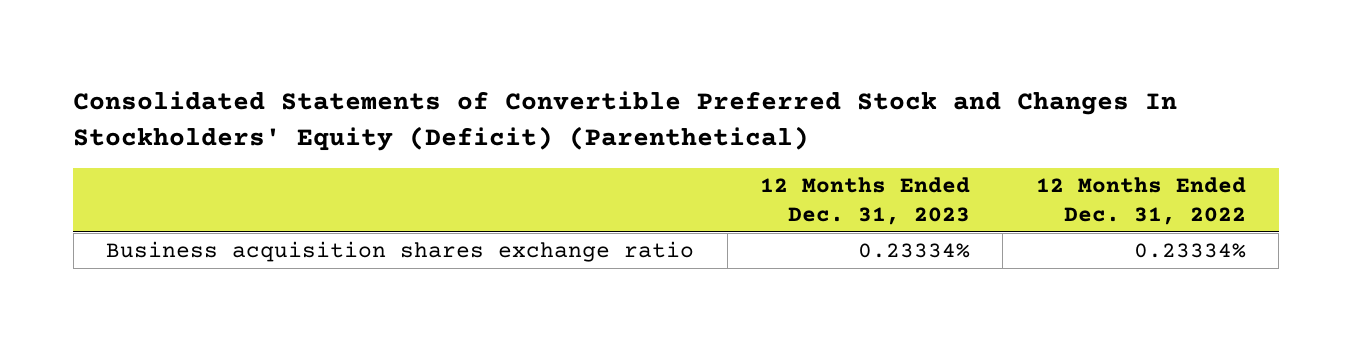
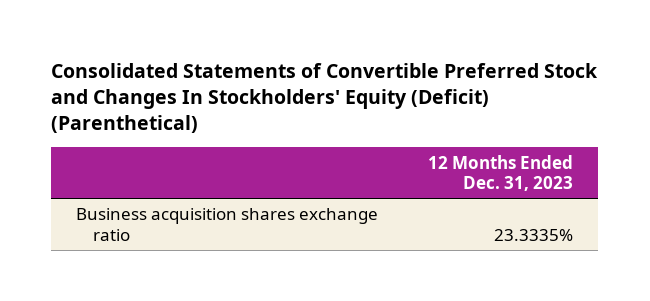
[1035,176,1246,225] 12 Months Ended Dec. 31, 2022 -> none
[858,243,971,259] 0.23334% -> [494,228,574,241] 23.3335%

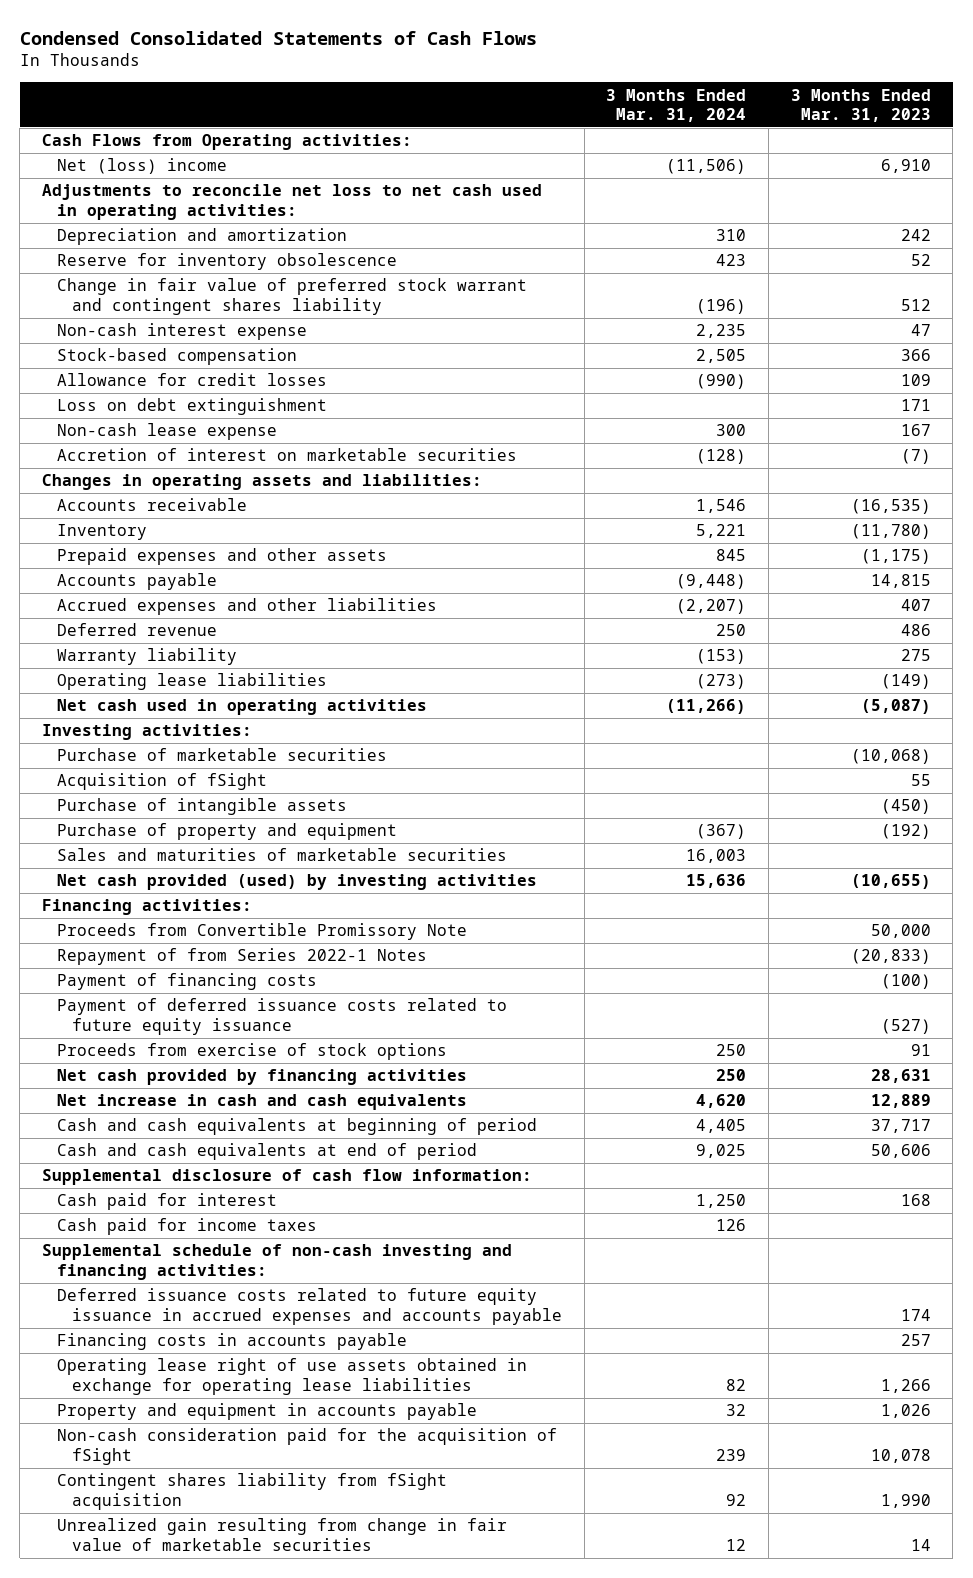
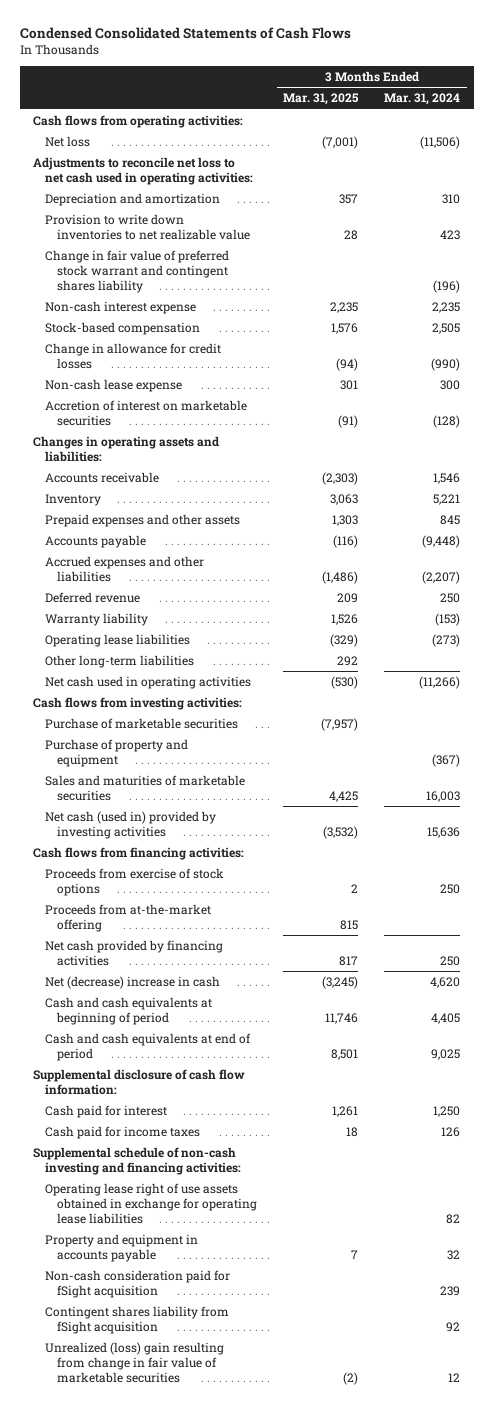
[790,88,931,123] 3 Months Ended Mar. 31, 2023 -> none
none -> [283,93,360,106] Mar. 31, 2025
[42,134,413,151] Cash Flows from Operating activities: -> [32,114,243,128] Cash flows from operating activities:
[57,158,228,175] Net (loss) income -> [44,135,90,147] Net loss
[57,253,398,271] Reserve for inventory obsolescence -> [44,213,250,240] Provision to write down inventories to net realizable value
[57,398,328,416] Loss on debt extinguishment -> none
[57,373,328,387] Allowance for credit losses -> [44,342,221,369] Change in allowance for credit losses
none -> [44,654,194,668] Other long-term liabilities
[42,724,253,741] Investing activities: -> [32,696,242,710] Cash flows from investing activities:
[57,773,268,791] Acquisition of fSight -> none
[57,798,348,816] Purchase of intangible assets -> none
[57,923,468,941] Proceeds from Convertible Promissory Note -> none
[57,948,428,966] Repayment of from Series 2022-1 Notes -> none
[57,973,318,991] Payment of financing costs -> none
[57,998,508,1035] Payment of deferred issuance costs related to future equity issuance -> none
[57,874,538,891] Net cash provided (used) by investing activities -> [44,810,216,839] Net cash (used in) provided by investing activities
[42,899,253,916] Financing activities: -> [32,846,244,860] Cash flows from financing activities:
none -> [44,903,211,932] Proceeds from at-the-market offering
[57,1094,468,1111] Net increase in cash and cash equivalents -> [44,975,220,989] Net (decrease) increase in cash
[57,1288,562,1325] Deferred issuance costs related to future equity issuance in accrued expenses and accounts payable -> none
[57,1333,408,1351] Financing costs in accounts payable -> none
[57,1428,558,1465] Non-cash consideration paid for the acquisition of fSight -> [44,1269,230,1298] Non-cash consideration paid for fSight acquisition
[57,1518,508,1551] Unrealized gain resulting from change in fair value of marketable securities -> [44,1341,224,1383] Unrealized (loss) gain resulting from change in fair value of marketable securities

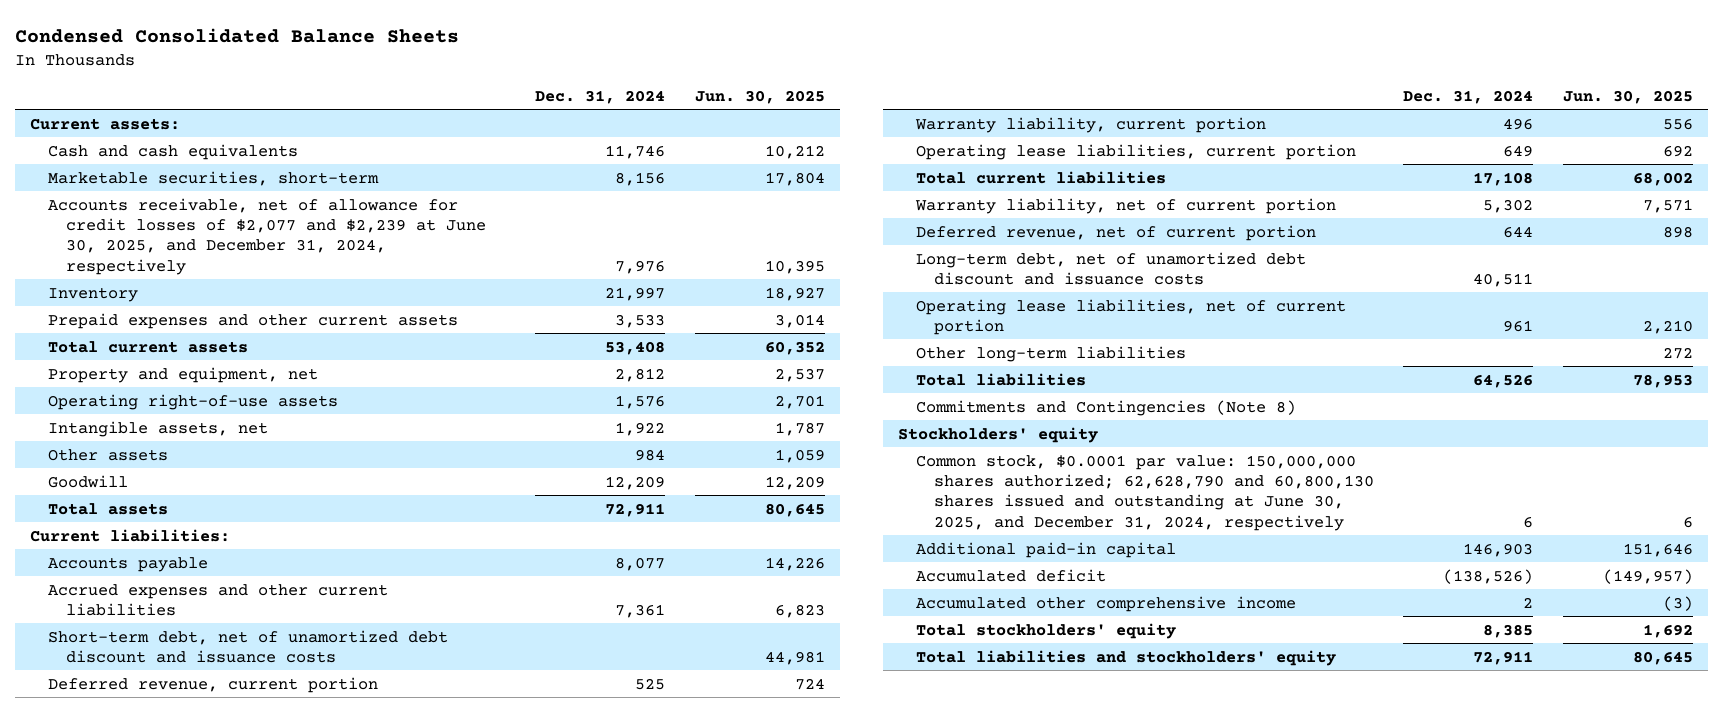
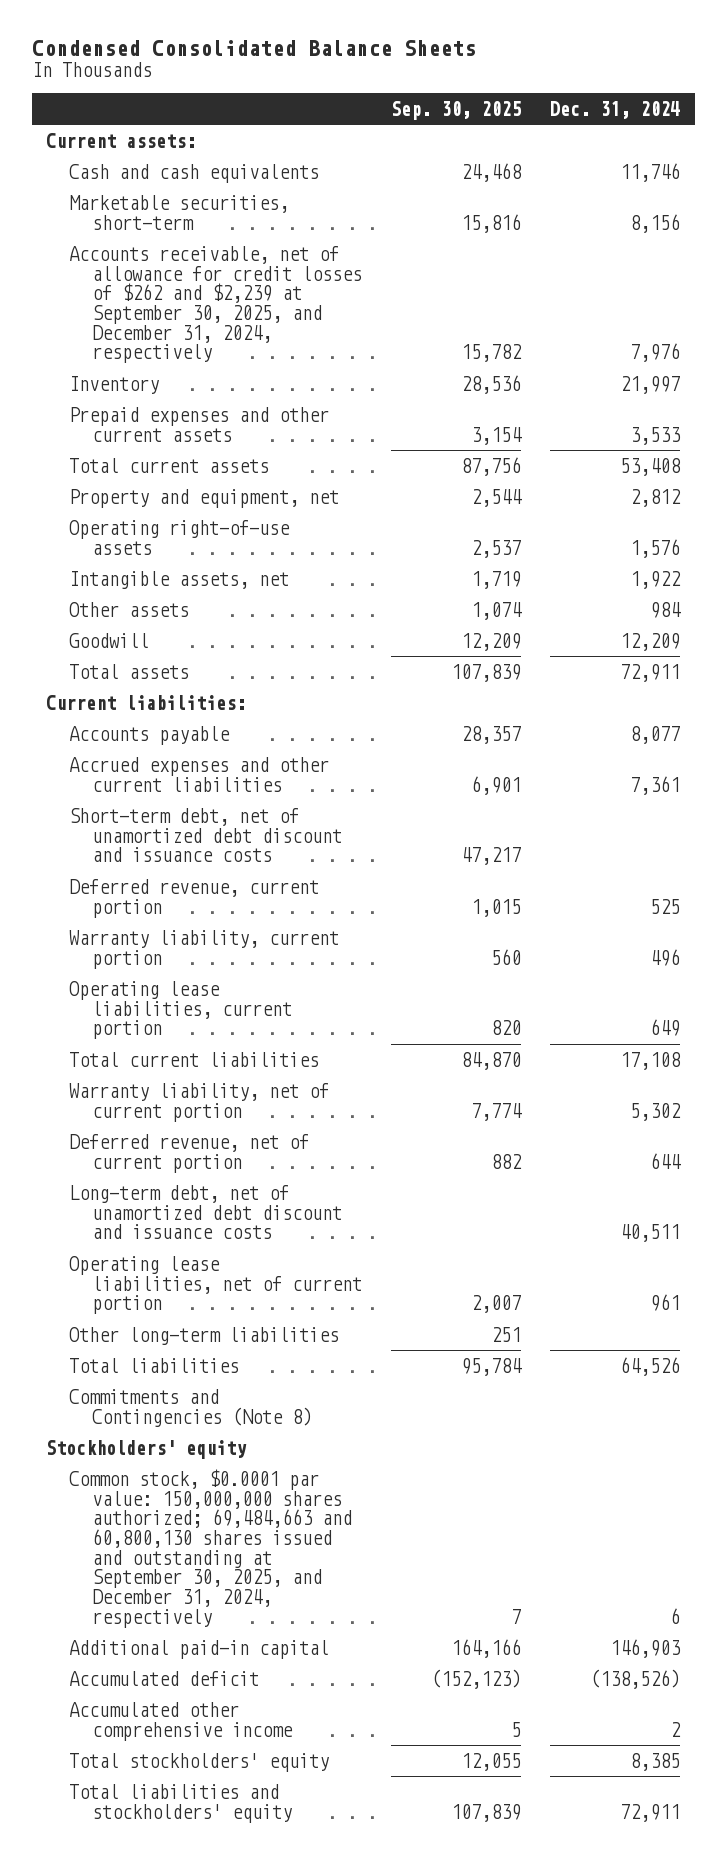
[695,89,826,104] Jun. 30, 2025 -> none
none -> [391,100,522,120] Sep. 30, 2025
[47,197,486,275] Accounts receivable, net of allowance for credit losses of $2,077 and $2,239 at June 30, 2025, and December 31, 2024, respectively -> [69,245,362,364] Accounts receivable, net of allowance for credit losses of $262 and $2,239 at September 30, 2025, and December 31, 2024, respectively
[915,454,1374,531] Common stock, $0.0001 par value: 150,000,000 shares authorized; 62,628,790 and 60,800,130 shares issued and outstanding at June 30, 2025, and December 31, 2024, respectively -> [69,1468,352,1628] Common stock, $0.0001 par value: 150,000,000 shares authorized; 69,484,663 and 60,800,130 shares issued and outstanding at September 30, 2025, and December 31, 2024, respectively

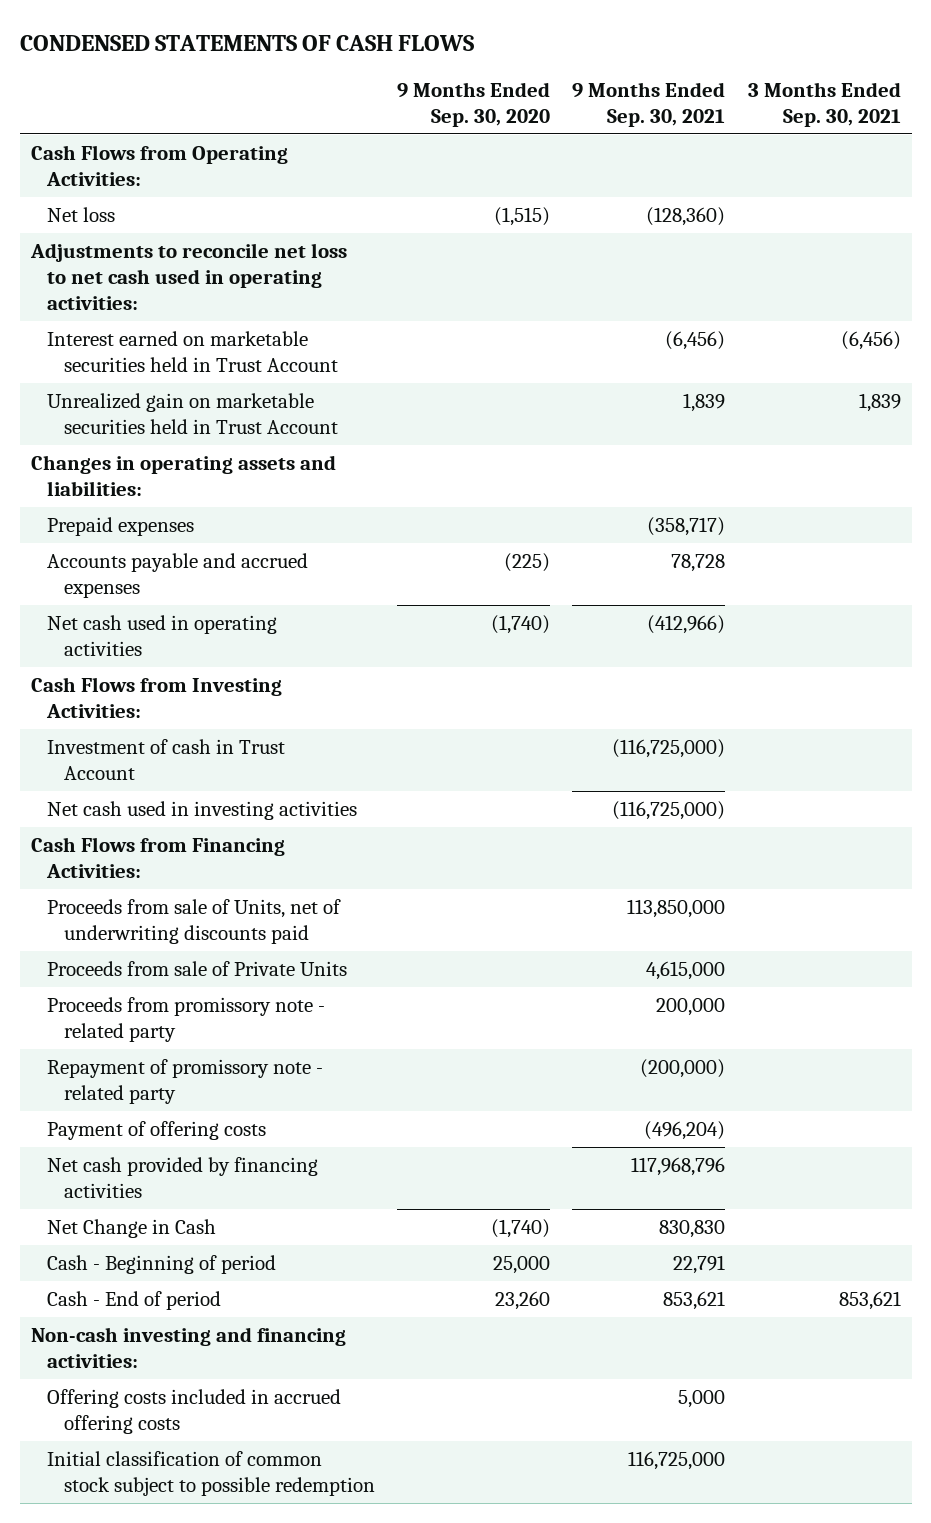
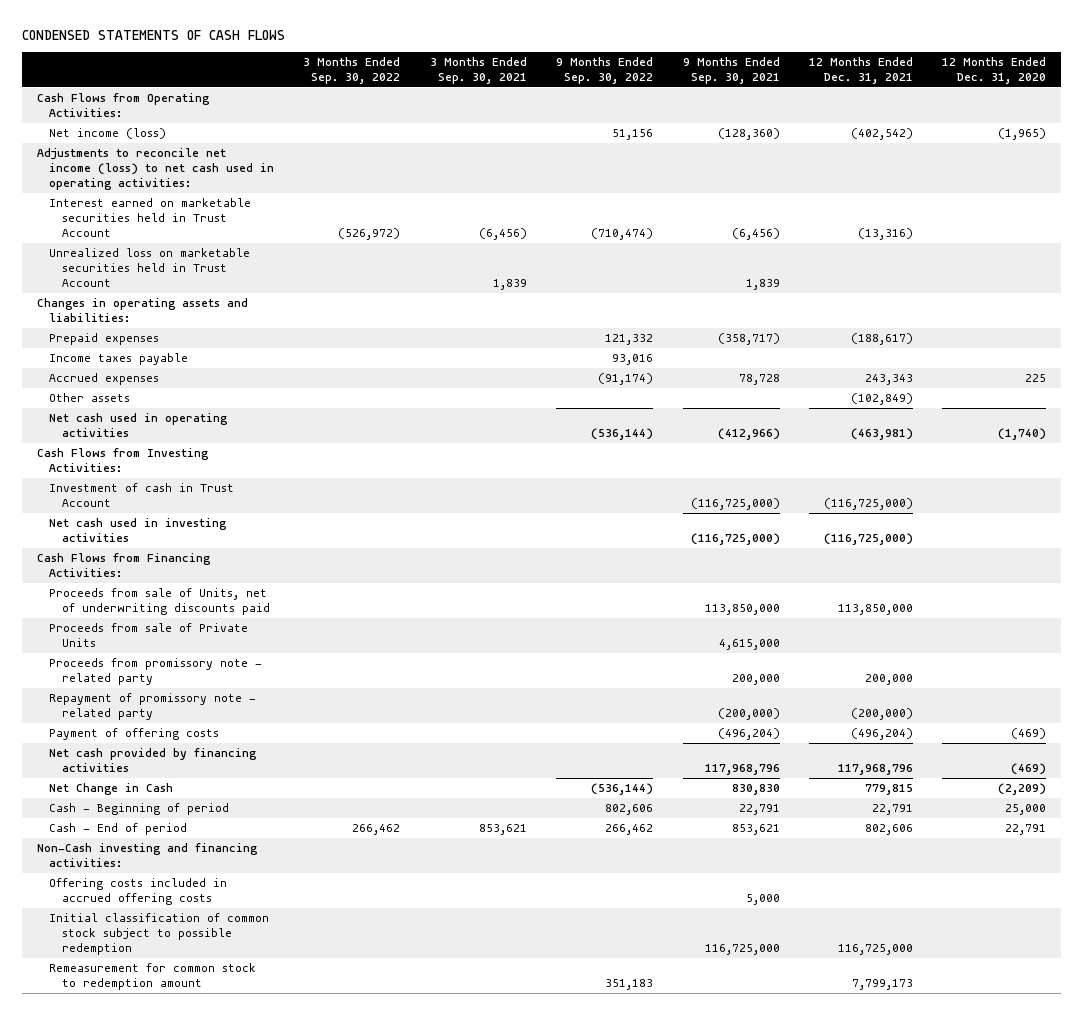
[397,81,551,127] 9 Months Ended Sep. 30, 2020 -> none
none -> [303,56,401,84] 3 Months Ended Sep. 30, 2022
none -> [556,56,654,84] 9 Months Ended Sep. 30, 2022
none -> [808,56,913,84] 12 Months Ended Dec. 31, 2021
none -> [942,56,1047,84] 12 Months Ended Dec. 31, 2020
[47,206,116,222] Net loss -> [49,127,167,139] Net income (loss)
[29,242,347,311] Adjustments to reconcile net loss to net cash used in operating activities: -> [36,147,275,191] Adjustments to reconcile net income (loss) to net cash used in operating activities:
[47,392,339,434] Unrealized gain on marketable securities held in Trust Account -> [49,247,251,288] Unrealized loss on marketable securities held in Trust Account
none -> [49,352,189,365] Income taxes payable
[47,552,309,598] Accounts payable and accrued expenses -> [49,372,160,385] Accrued expenses
none -> [49,392,131,402] Other assets
[30,1326,346,1368] Non-cash investing and financing activities: -> [36,842,258,868] Non-Cash investing and financing activities:
none -> [49,962,257,991] Remeasurement for common stock to redemption amount

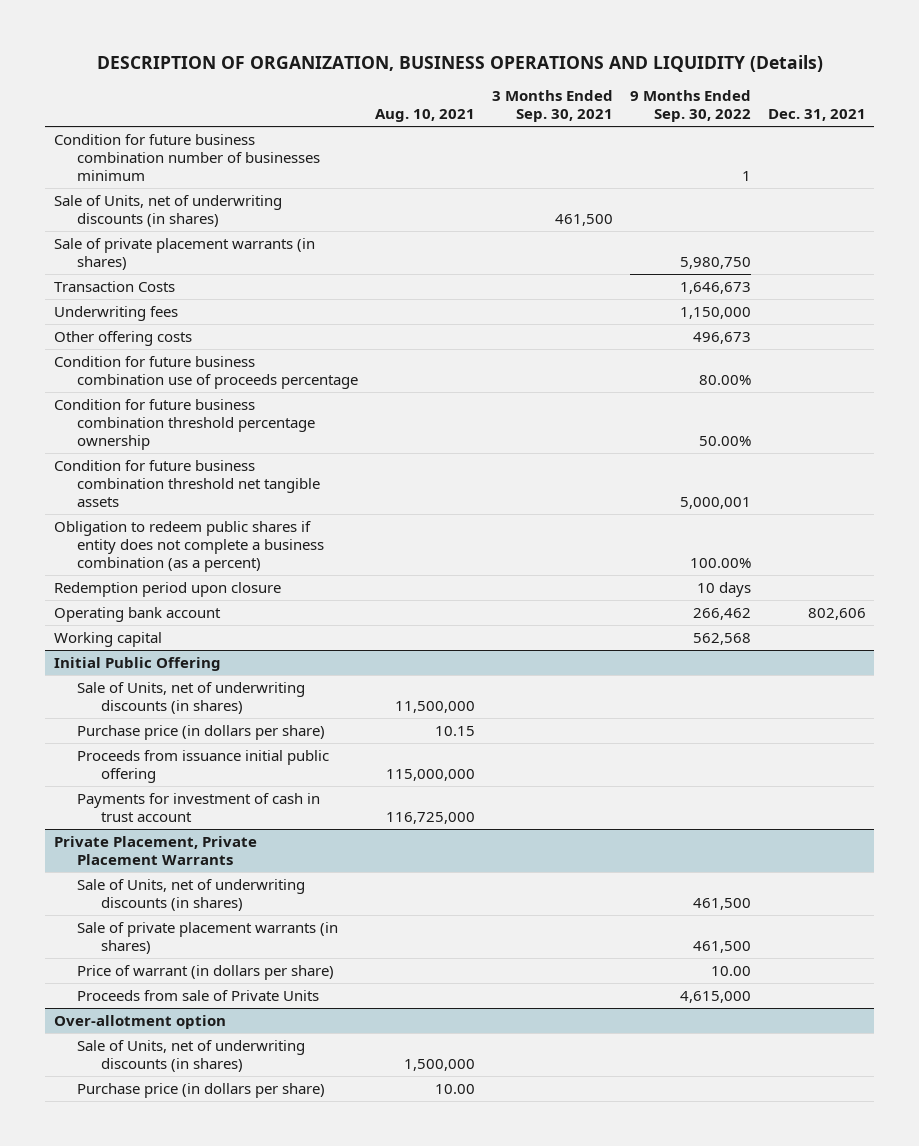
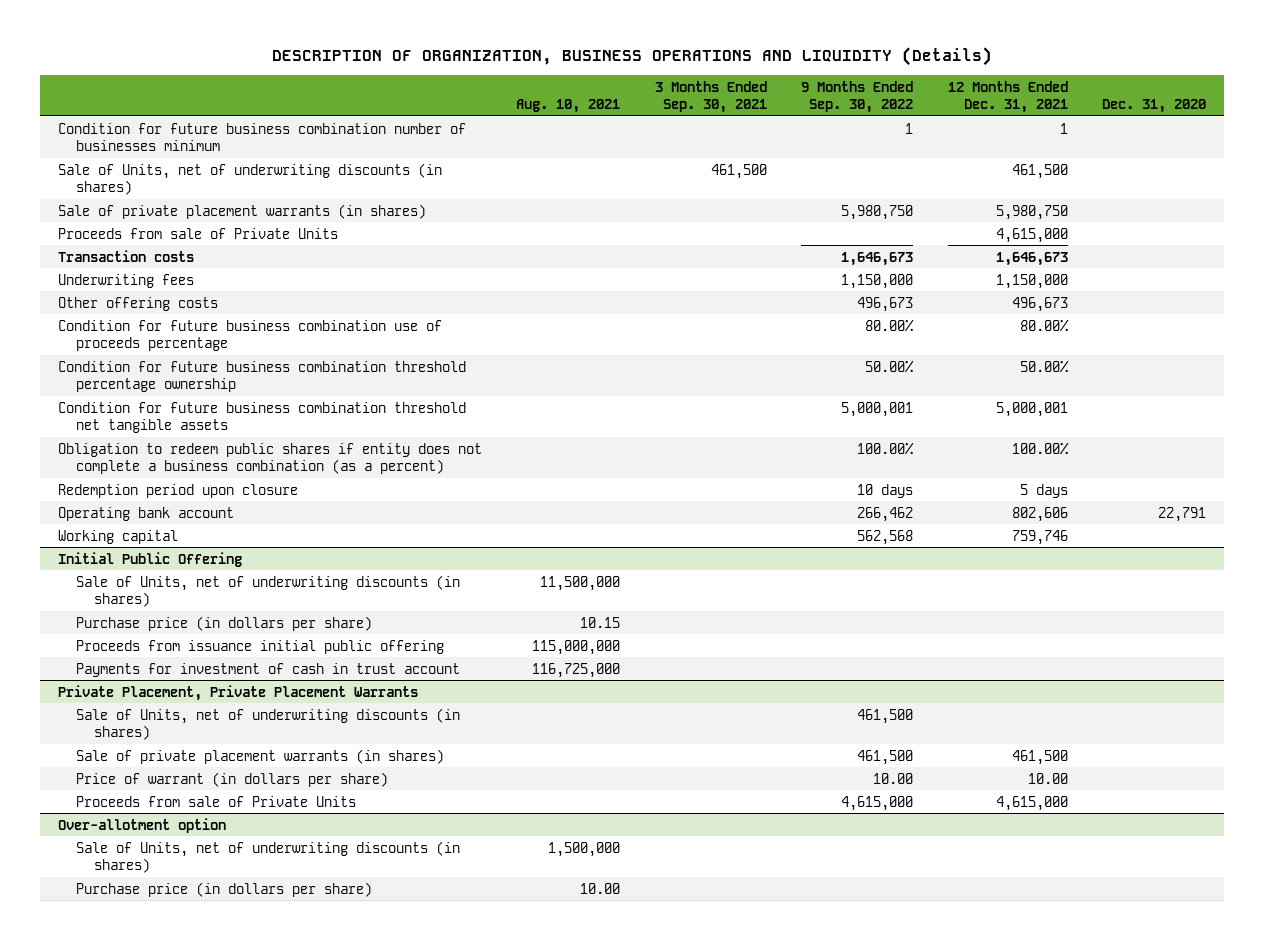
[767,109,866,122] Dec. 31, 2021 -> none
none -> [947,80,1068,113] 12 Months Ended Dec. 31, 2021
none -> [1102,98,1207,113] Dec. 31, 2020
none -> [57,227,338,239] Proceeds from sale of Private Units
[53,280,175,292] Transaction Costs -> [57,249,194,262] Transaction costs

